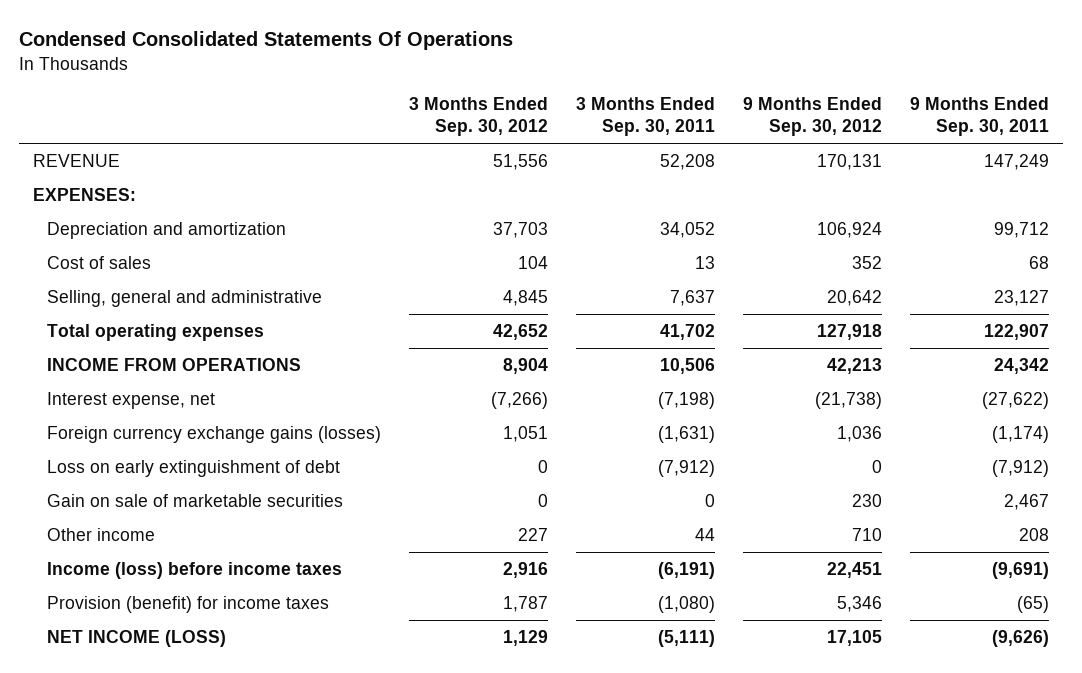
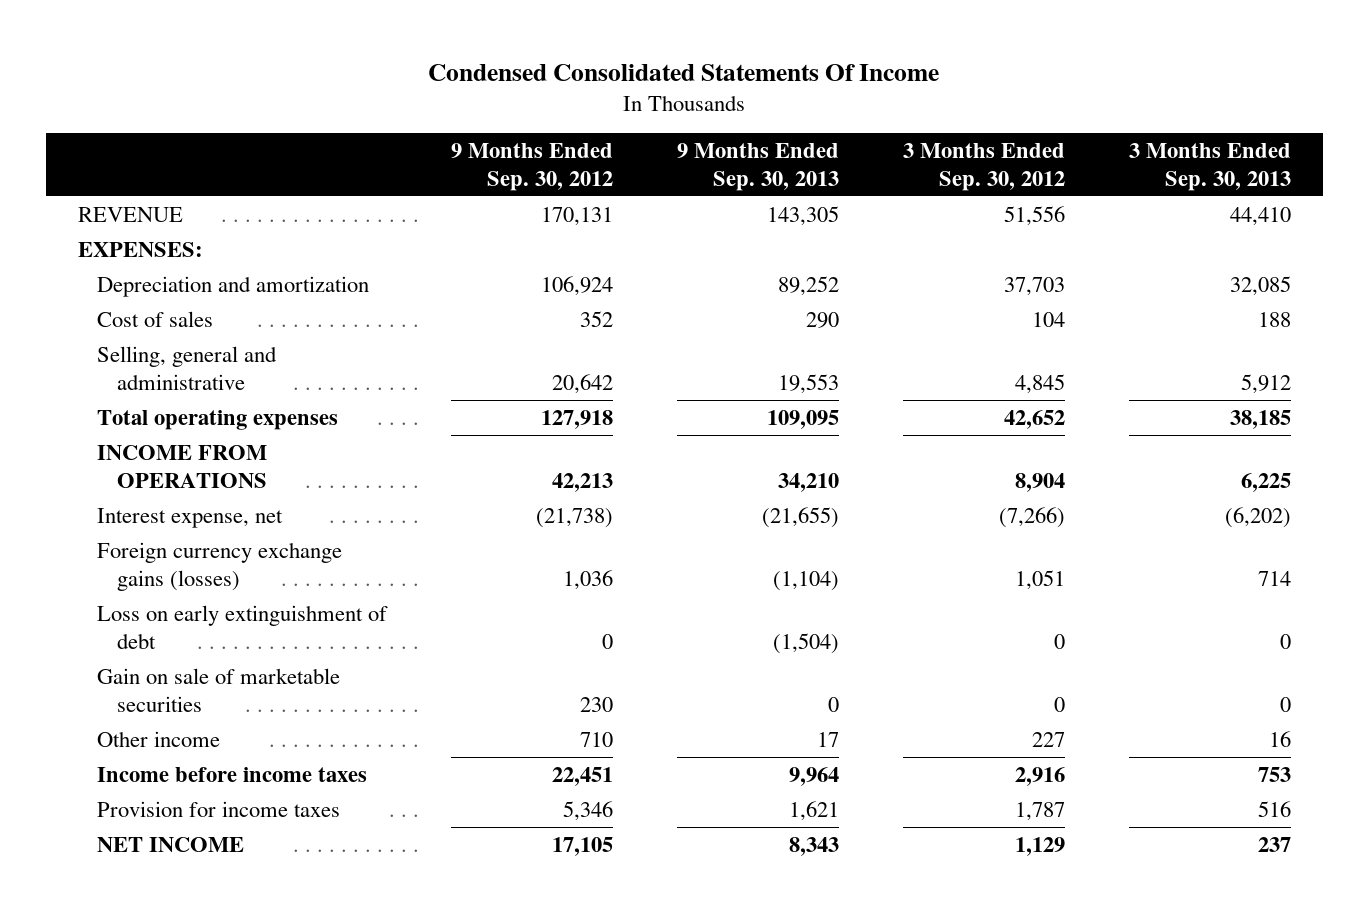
[19,31,514,51] Condensed Consolidated Statements Of Operations -> [428,63,940,81] Condensed Consolidated Statements Of Income
[576,97,716,137] 3 Months Ended Sep. 30, 2011 -> none
[909,97,1049,137] 9 Months Ended Sep. 30, 2011 -> none
none -> [677,142,840,191] 9 Months Ended Sep. 30, 2013
none -> [1128,142,1291,191] 3 Months Ended Sep. 30, 2013
[47,561,343,579] Income (loss) before income taxes -> [97,766,368,782] Income before income taxes
[47,595,330,613] Provision (benefit) for income taxes -> [97,800,341,817] Provision for income taxes
[47,629,227,647] NET INCOME (LOSS) -> [97,836,245,852] NET INCOME

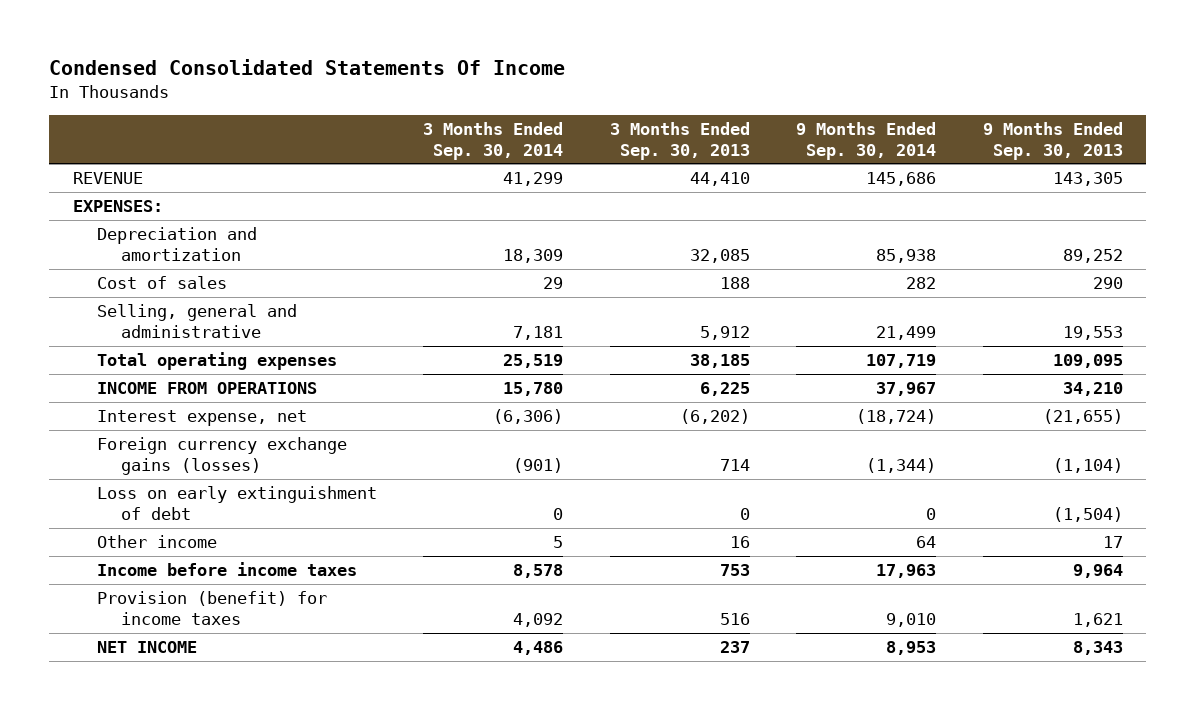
[451,142,614,191] 9 Months Ended Sep. 30, 2012 -> none
[902,142,1065,191] 3 Months Ended Sep. 30, 2012 -> none
none -> [423,121,564,160] 3 Months Ended Sep. 30, 2014
none -> [796,121,937,160] 9 Months Ended Sep. 30, 2014
[97,667,341,712] Gain on sale of marketable securities -> none
[97,800,341,817] Provision for income taxes -> [96,590,327,625] Provision (benefit) for income taxes

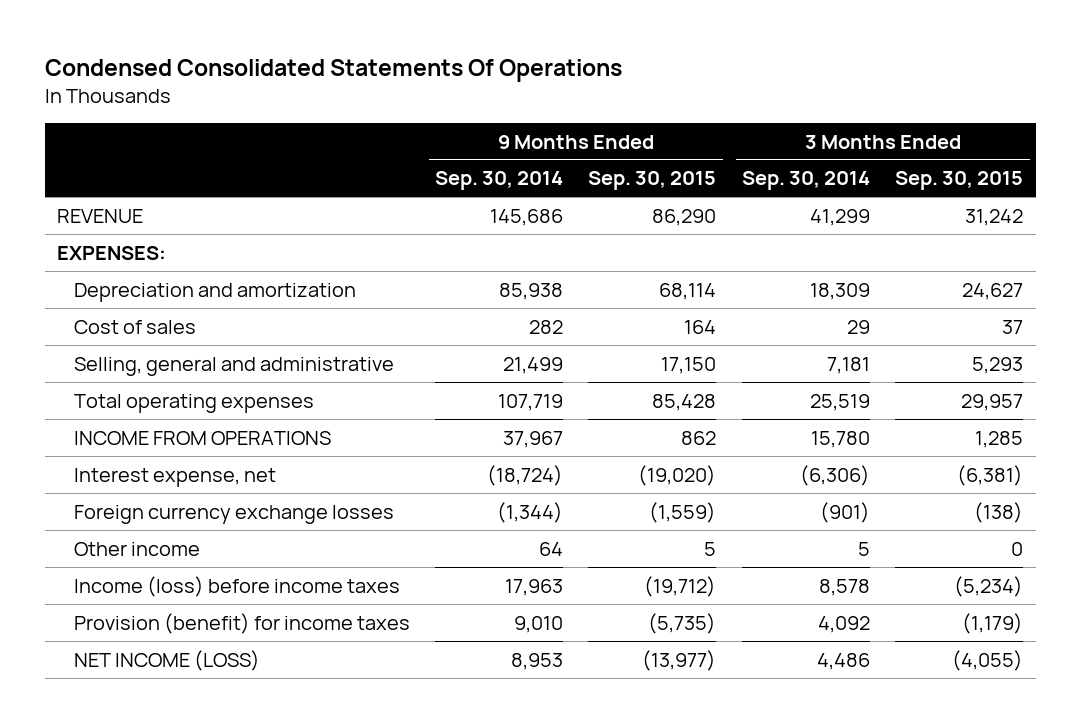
[49,59,566,76] Condensed Consolidated Statements Of Income -> [44,58,622,82] Condensed Consolidated Statements Of Operations
[609,121,750,160] 3 Months Ended Sep. 30, 2013 -> none
[982,121,1123,160] 9 Months Ended Sep. 30, 2013 -> none
none -> [588,171,717,191] Sep. 30, 2015
none -> [895,171,1024,191] Sep. 30, 2015
[96,485,377,520] Loss on early extinguishment of debt -> none
[96,436,347,475] Foreign currency exchange gains (losses) -> [73,504,394,524] Foreign currency exchange losses
[96,561,357,576] Income before income taxes -> [73,575,400,597] Income (loss) before income taxes
[96,640,197,653] NET INCOME -> [73,649,260,671] NET INCOME (LOSS)

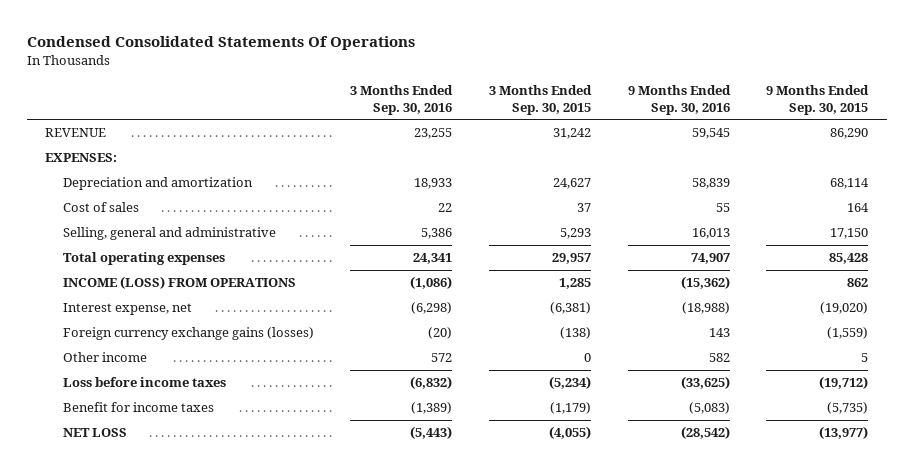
[435,171,564,191] Sep. 30, 2014 -> none
[741,171,870,191] Sep. 30, 2014 -> none
none -> [350,85,454,115] 3 Months Ended Sep. 30, 2016
none -> [627,85,731,115] 9 Months Ended Sep. 30, 2016
[73,430,331,445] INCOME FROM OPERATIONS -> [62,276,296,290] INCOME (LOSS) FROM OPERATIONS
[73,504,394,524] Foreign currency exchange losses -> [62,327,314,341] Foreign currency exchange gains (losses)
[73,575,400,597] Income (loss) before income taxes -> [62,377,226,388] Loss before income taxes
[73,612,410,634] Provision (benefit) for income taxes -> [62,402,214,413] Benefit for income taxes
[73,649,260,671] NET INCOME (LOSS) -> [62,428,127,438] NET LOSS

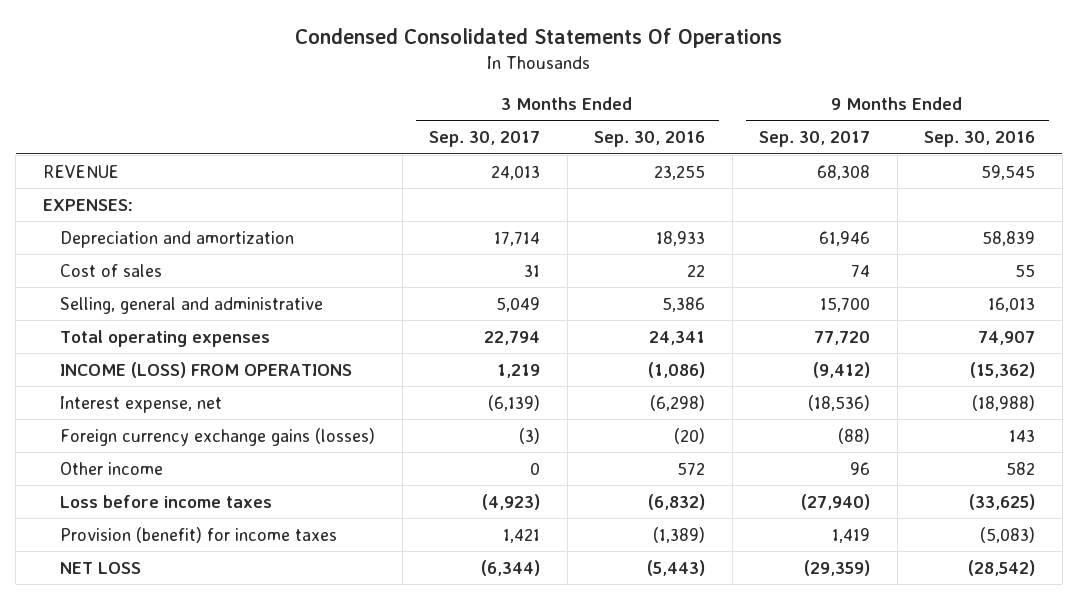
[489,85,593,115] 3 Months Ended Sep. 30, 2015 -> none
[766,85,870,115] 9 Months Ended Sep. 30, 2015 -> none
none -> [429,131,541,148] Sep. 30, 2017
none -> [759,131,871,148] Sep. 30, 2017
[62,402,214,413] Benefit for income taxes -> [59,526,337,543] Provision (benefit) for income taxes

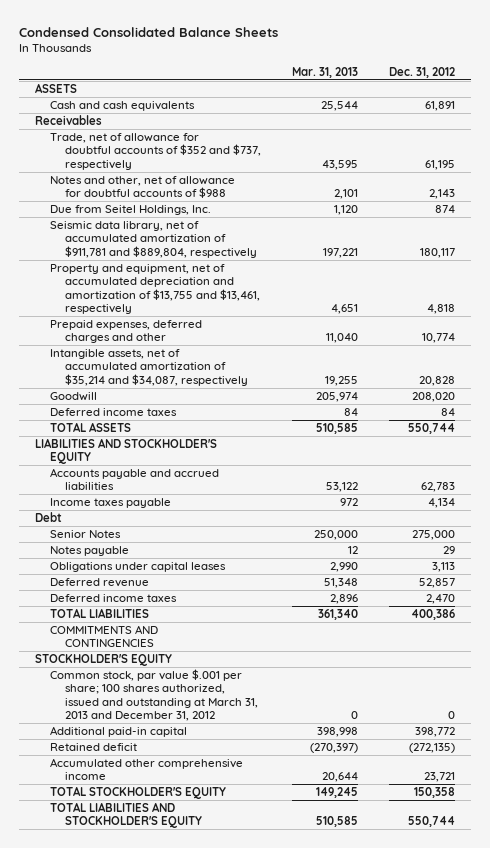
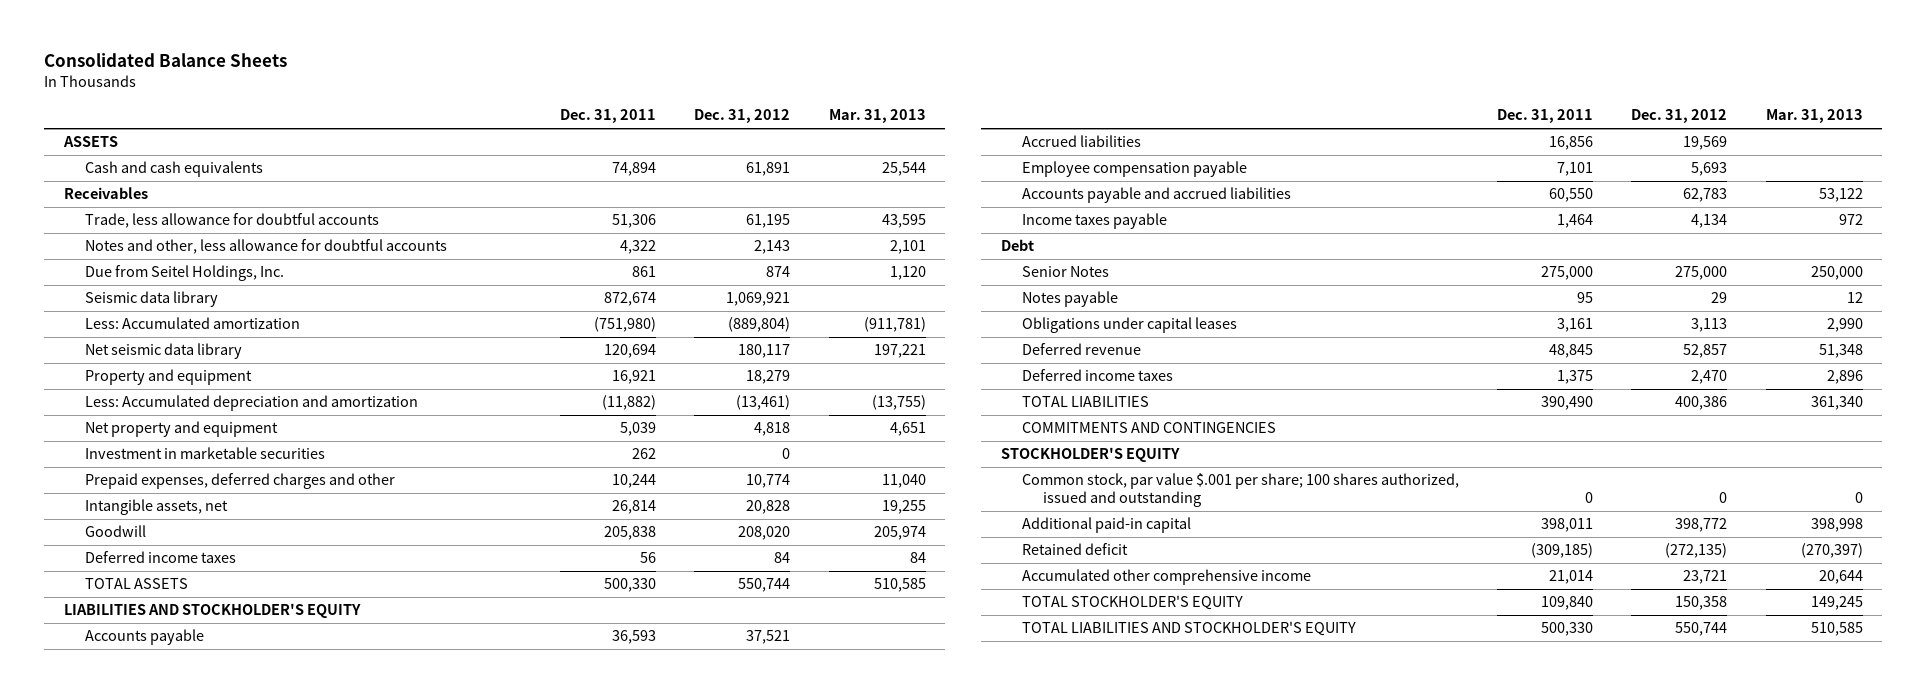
[19,26,279,37] Condensed Consolidated Balance Sheets -> [44,53,288,68] Consolidated Balance Sheets
none -> [560,109,657,124] Dec. 31, 2011
[49,133,262,170] Trade, net of allowance for doubtful accounts of $352 and $737, respectively -> [84,213,379,229] Trade, less allowance for doubtful accounts
[49,176,235,199] Notes and other, net of allowance for doubtful accounts of $988 -> [84,239,447,255] Notes and other, less allowance for doubtful accounts
none -> [84,291,218,308] Seismic data library
none -> [84,317,300,330] Less: Accumulated amortization
[49,221,258,258] Seismic data library, net of accumulated amortization of $911,781 and $889,804, respectively -> [84,343,242,360] Net seismic data library
none -> [84,369,252,386] Property and equipment
none -> [84,395,418,412] Less: Accumulated depreciation and amortization
[49,264,261,314] Property and equipment, net of accumulated depreciation and amortization of $13,755 and $13,461, respectively -> [84,421,278,438] Net property and equipment
none -> [84,447,325,460] Investment in marketable securities
[49,349,249,386] Intangible assets, net of accumulated amortization of $35,214 and $34,087, respectively -> [84,499,228,516] Intangible assets, net
none -> [84,629,204,646] Accounts payable
none -> [1021,135,1141,148] Accrued liabilities
none -> [1021,161,1247,178] Employee compensation payable
[49,669,259,721] Common stock, par value $.001 per share; 100 shares authorized, issued and outstanding at March 31, 2013 and December 31, 2012 -> [1021,473,1459,508] Common stock, par value $.001 per share; 100 shares authorized, issued and outstanding

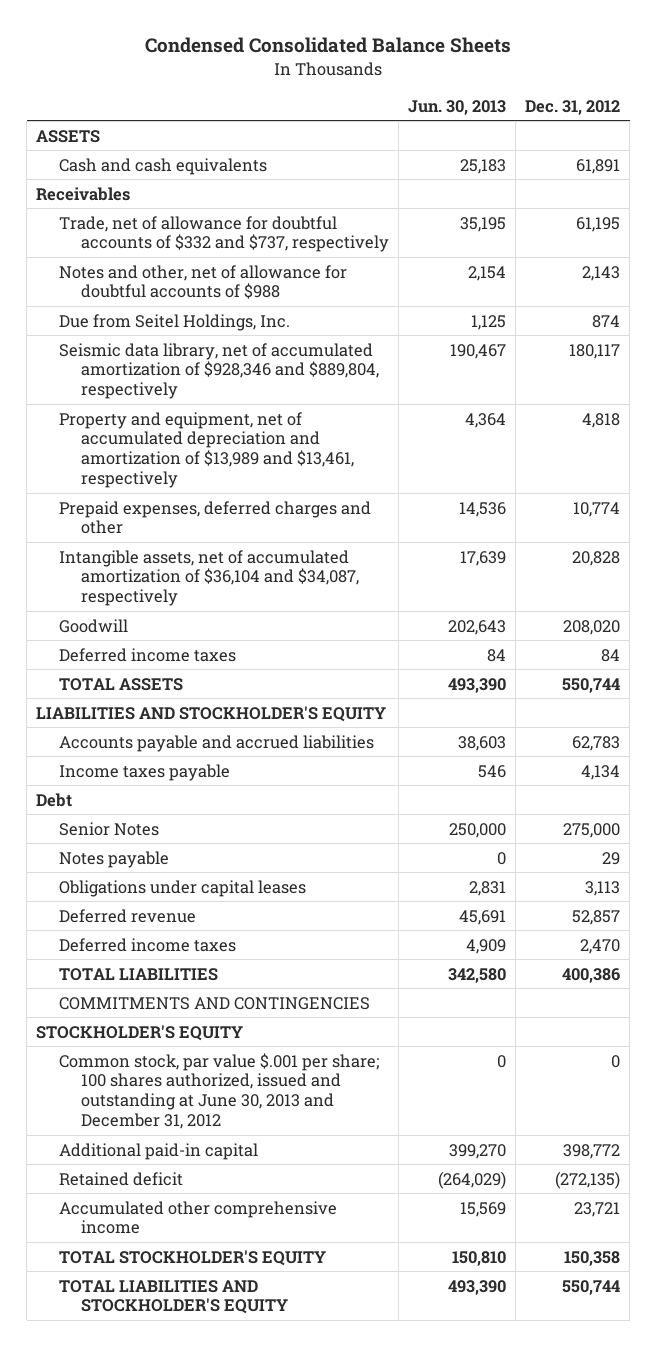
[44,53,288,68] Consolidated Balance Sheets -> [145,37,512,54] Condensed Consolidated Balance Sheets
[560,109,657,124] Dec. 31, 2011 -> none
[828,109,926,124] Mar. 31, 2013 -> none
none -> [408,99,507,115] Jun. 30, 2013
[84,213,379,229] Trade, less allowance for doubtful accounts -> [58,215,389,253] Trade, net of allowance for doubtful accounts of $332 and $737, respectively
[84,239,447,255] Notes and other, less allowance for doubtful accounts -> [58,264,347,300] Notes and other, net of allowance for doubtful accounts of $988
[84,291,218,308] Seismic data library -> none
[84,317,300,330] Less: Accumulated amortization -> none
[84,369,252,386] Property and equipment -> none
[84,395,418,412] Less: Accumulated depreciation and amortization -> none
[84,447,325,460] Investment in marketable securities -> none
[84,343,242,360] Net seismic data library -> [58,342,379,400] Seismic data library, net of accumulated amortization of $928,346 and $889,804, respectively
[84,421,278,438] Net property and equipment -> [58,411,354,489] Property and equipment, net of accumulated depreciation and amortization of $13,989 and $13,461, respectively
[84,499,228,516] Intangible assets, net -> [58,549,359,607] Intangible assets, net of accumulated amortization of $36,104 and $34,087, respectively
[84,629,204,646] Accounts payable -> none
[1021,135,1141,148] Accrued liabilities -> none
[1021,161,1247,178] Employee compensation payable -> none
[1021,473,1459,508] Common stock, par value $.001 per share; 100 shares authorized, issued and outstanding -> [58,1052,379,1130] Common stock, par value $.001 per share; 100 shares authorized, issued and outstanding at June 30, 2013 and December 31, 2012

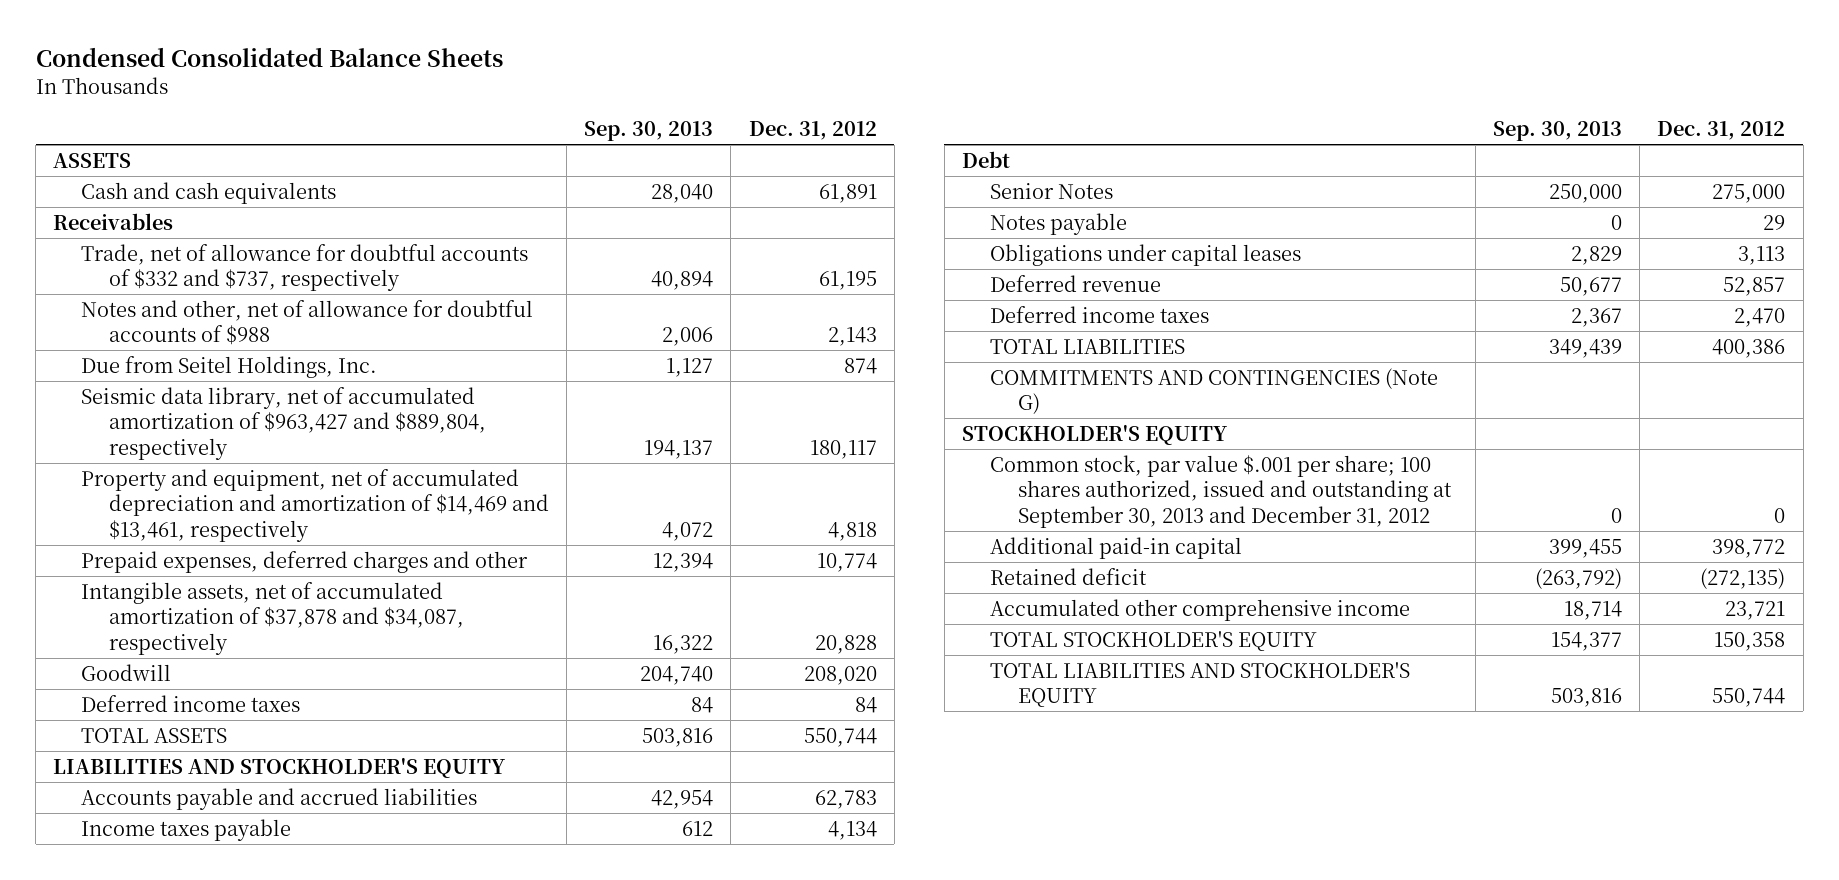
[408,99,507,115] Jun. 30, 2013 -> none
none -> [584,121,714,142] Sep. 30, 2013
[58,342,379,400] Seismic data library, net of accumulated amortization of $928,346 and $889,804, respectively -> [81,386,486,460] Seismic data library, net of accumulated amortization of $963,427 and $889,804, respectively
[58,411,354,489] Property and equipment, net of accumulated depreciation and amortization of $13,989 and $13,461, respectively -> [81,468,549,542] Property and equipment, net of accumulated depreciation and amortization of $14,469 and $13,461, respectively
[58,549,359,607] Intangible assets, net of accumulated amortization of $36,104 and $34,087, respectively -> [81,581,464,655] Intangible assets, net of accumulated amortization of $37,878 and $34,087, respectively
[58,996,370,1010] COMMITMENTS AND CONTINGENCIES -> [989,367,1438,415] COMMITMENTS AND CONTINGENCIES (Note G)
[58,1052,379,1130] Common stock, par value $.001 per share; 100 shares authorized, issued and outstanding at June 30, 2013 and December 31, 2012 -> [989,454,1452,528] Common stock, par value $.001 per share; 100 shares authorized, issued and outstanding at September 30, 2013 and December 31, 2012

